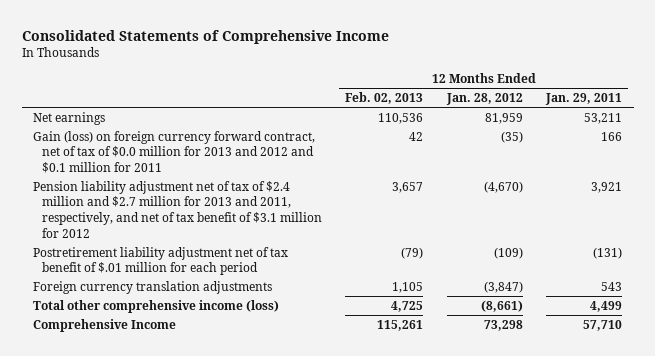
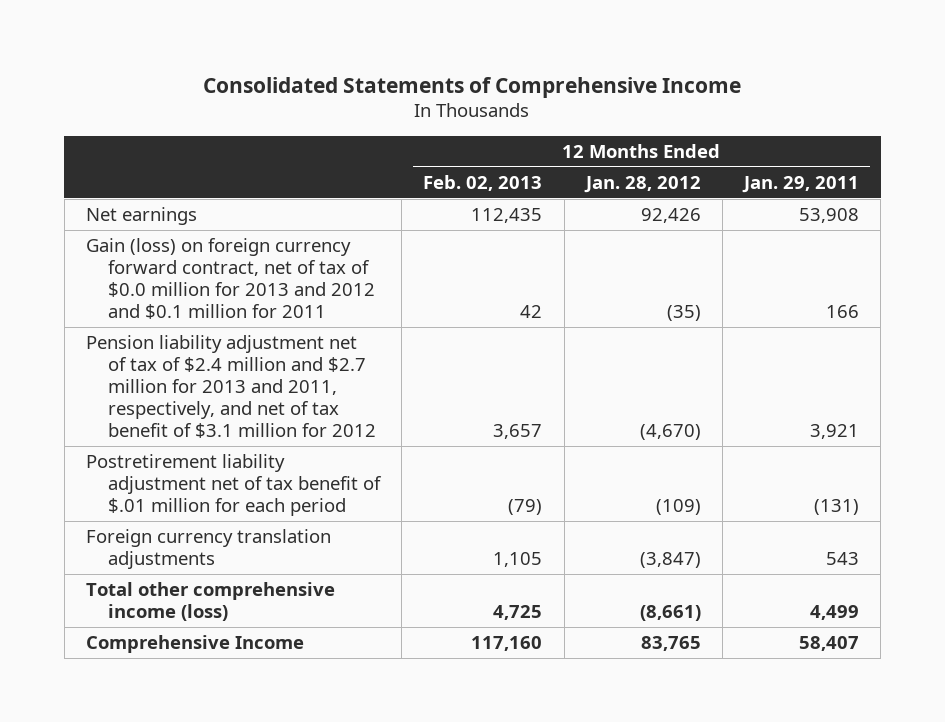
[378,112,424,124] 110,536 -> [471,208,543,224] 112,435
[484,112,523,124] 81,959 -> [640,208,701,224] 92,426
[583,112,622,124] 53,211 -> [799,208,860,224] 53,908
[377,319,424,331] 115,261 -> [471,636,543,652] 117,160
[483,319,523,331] 73,298 -> [640,636,701,652] 83,765
[582,319,622,331] 57,710 -> [799,636,860,652] 58,407

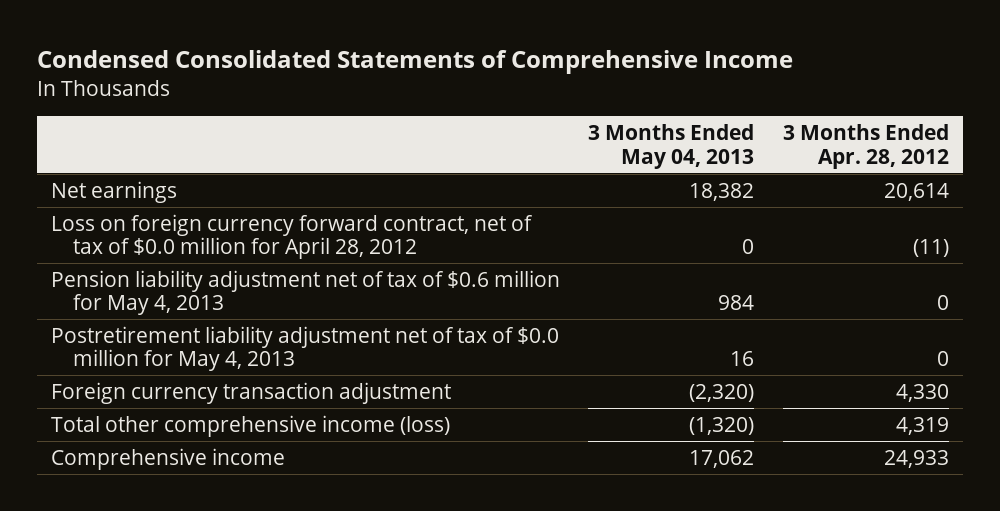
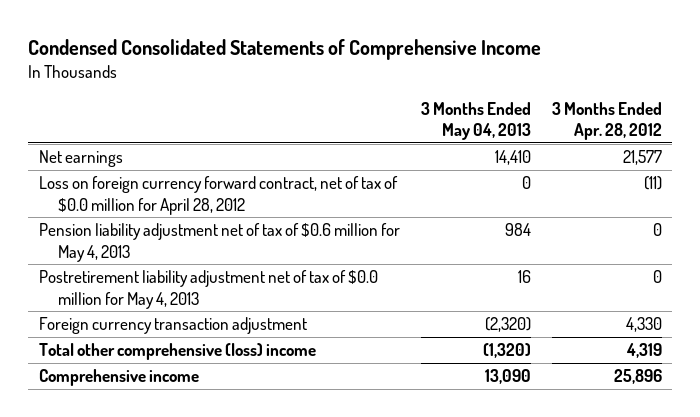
[689,182,755,201] 18,382 -> [494,150,531,166] 14,410
[883,182,949,201] 20,614 -> [622,150,662,166] 21,577
[50,414,450,437] Total other comprehensive income (loss) -> [38,343,316,361] Total other comprehensive (loss) income
[689,449,755,468] 17,062 -> [484,369,531,385] 13,090
[883,449,949,468] 24,933 -> [613,369,662,385] 25,896

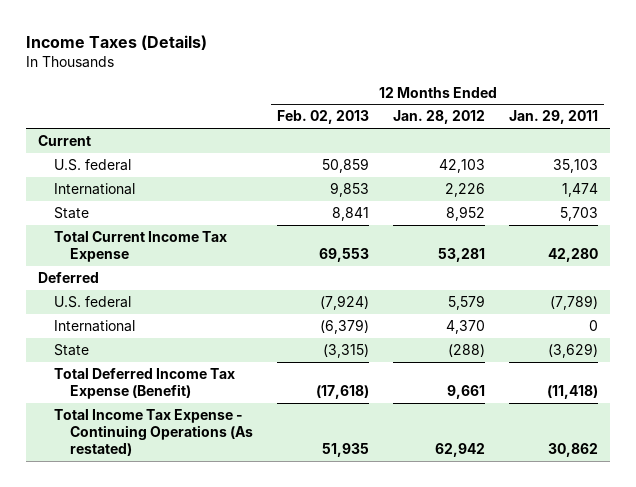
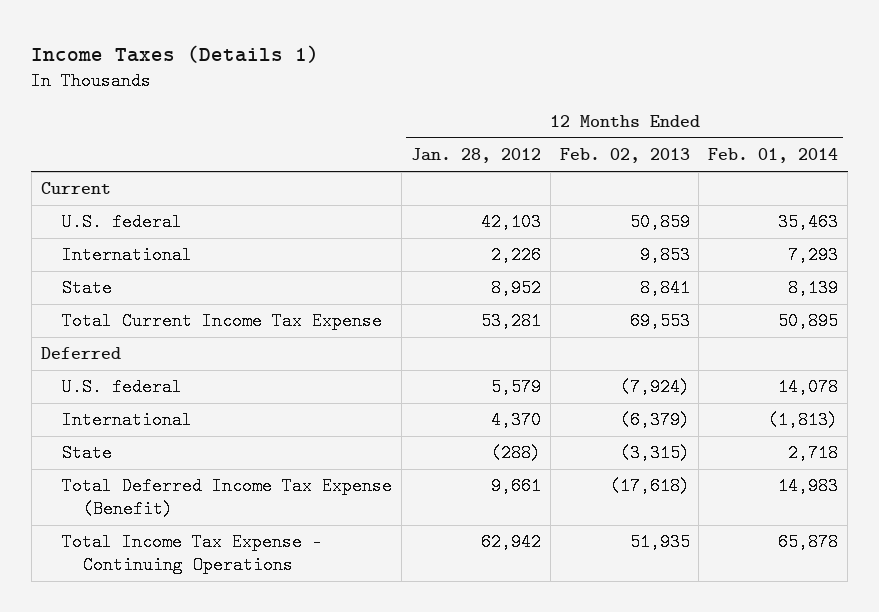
[25,34,207,50] Income Taxes (Details) -> [31,44,320,63] Income Taxes (Details 1)
[509,110,599,125] Jan. 29, 2011 -> none
none -> [708,148,839,164] Feb. 01, 2014
[53,408,254,456] Total Income Tax Expense - Continuing Operations (As restated) -> [61,533,322,575] Total Income Tax Expense - Continuing Operations

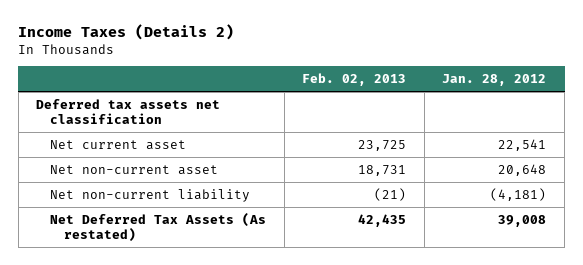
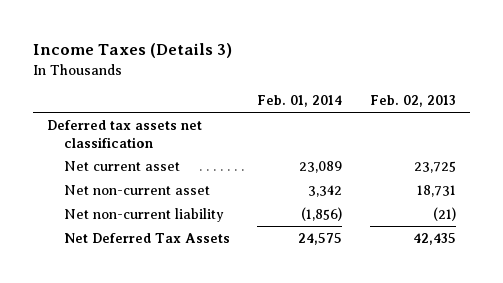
[18,24,235,41] Income Taxes (Details 2) -> [33,43,233,59] Income Taxes (Details 3)
[442,74,547,87] Jan. 28, 2012 -> none
none -> [257,95,343,108] Feb. 01, 2014
[50,212,267,242] Net Deferred Tax Assets (As restated) -> [63,232,230,243] Net Deferred Tax Assets

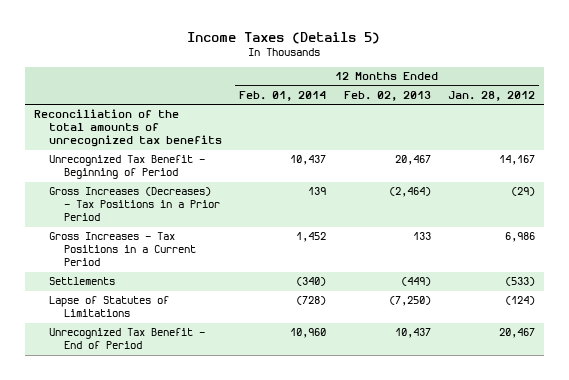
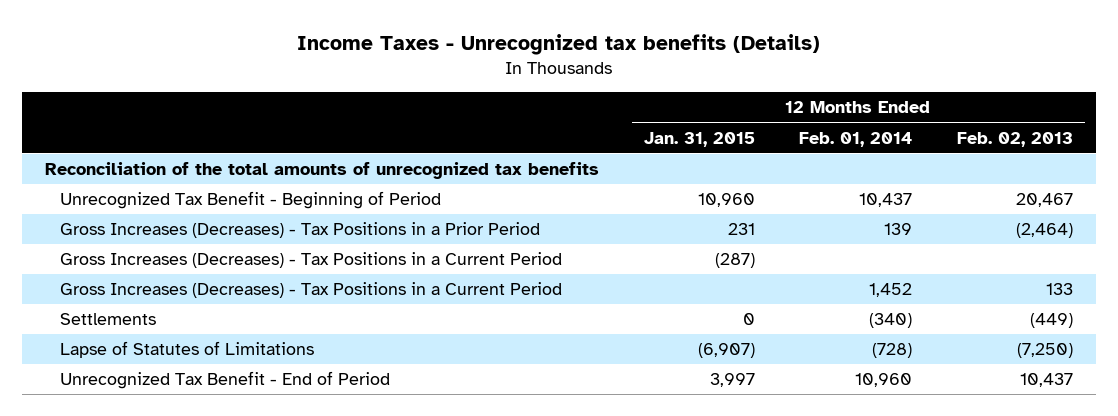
[187,31,381,44] Income Taxes (Details 5) -> [297,33,821,55] Income Taxes - Unrecognized tax benefits (Details)
[447,91,535,102] Jan. 28, 2012 -> none
none -> [643,131,755,147] Jan. 31, 2015
none -> [60,252,563,269] Gross Increases (Decreases) - Tax Positions in a Current Period
[49,232,197,267] Gross Increases - Tax Positions in a Current Period -> [60,282,563,299] Gross Increases (Decreases) - Tax Positions in a Current Period

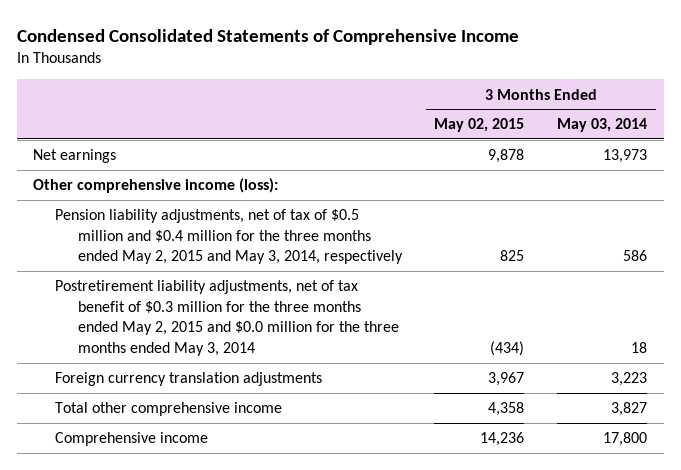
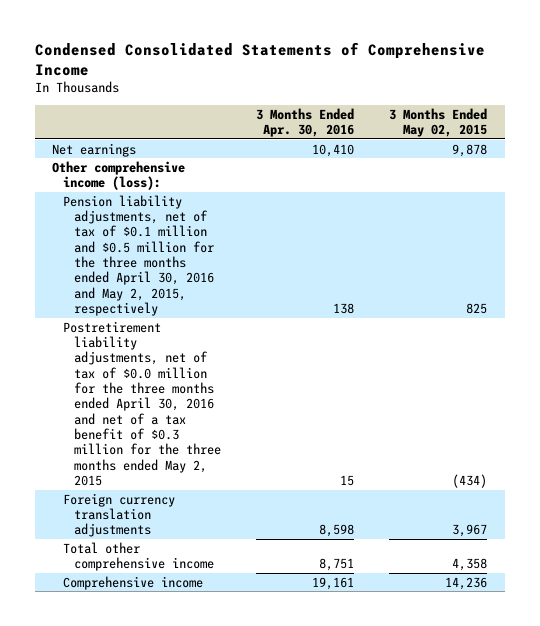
[557,118,648,133] May 03, 2014 -> none
none -> [256,107,355,138] 3 Months Ended Apr. 30, 2016
[55,209,403,265] Pension liability adjustments, net of tax of $0.5 million and $0.4 million for the three months ended May 2, 2015 and May 3, 2014, respectively -> [63,194,214,317] Pension liability adjustments, net of tax of $0.1 million and $0.5 million for the three months ended April 30, 2016 and May 2, 2015, respectively
[55,280,399,356] Postretirement liability adjustments, net of tax benefit of $0.3 million for the three months ended May 2, 2015 and $0.0 million for the three months ended May 3, 2014 -> [63,320,221,487] Postretirement liability adjustments, net of tax of $0.0 million for the three months ended April 30, 2016 and net of a tax benefit of $0.3 million for the three months ended May 2, 2015

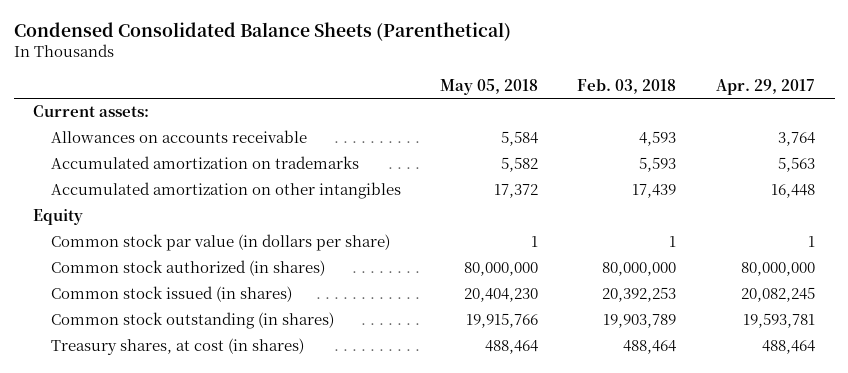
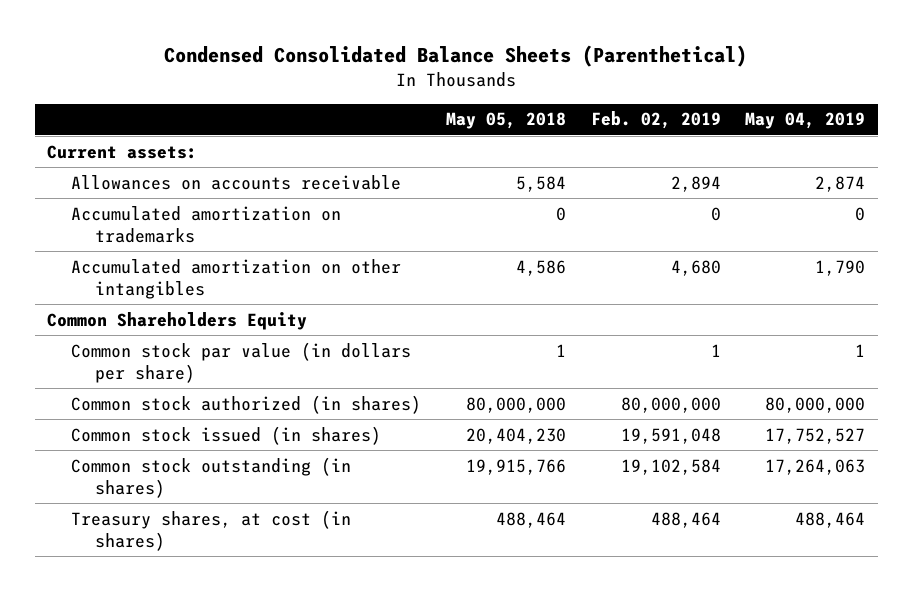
[577,78,677,94] Feb. 03, 2018 -> none
[715,78,815,95] Apr. 29, 2017 -> none
none -> [590,111,721,130] Feb. 02, 2019
none -> [745,112,866,130] May 04, 2019
[33,209,84,226] Equity -> none
[501,157,539,173] 5,582 -> [556,206,567,221] 0
[494,184,539,199] 17,372 -> [516,259,567,276] 4,586
none -> [47,311,308,330] Common Shareholders Equity

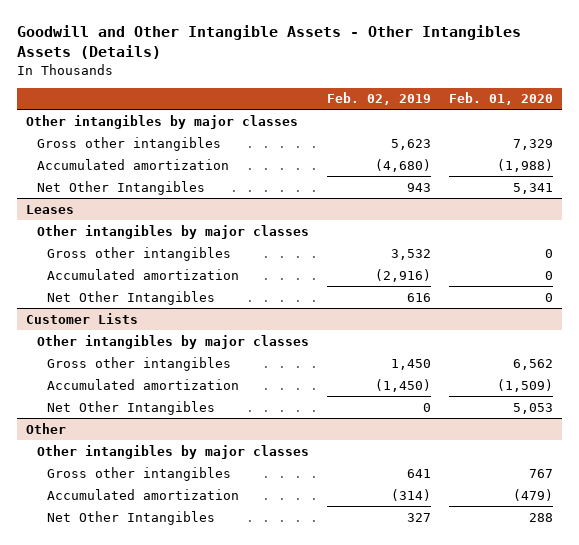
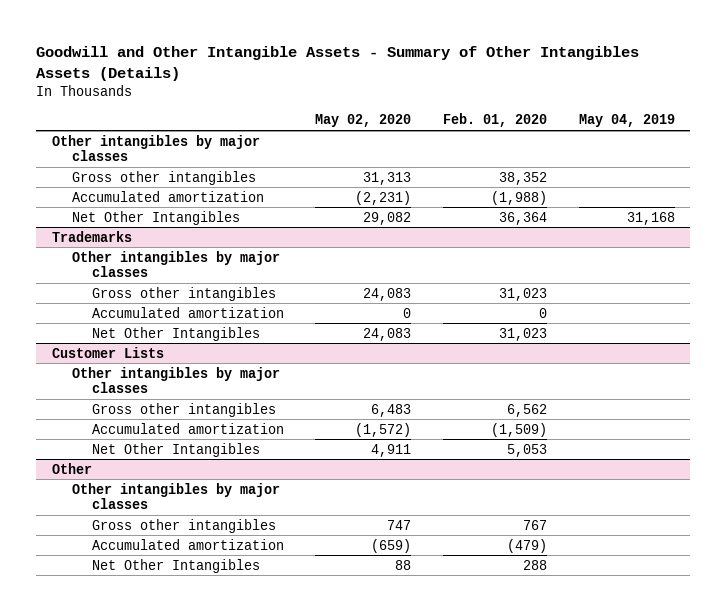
[16,24,521,60] Goodwill and Other Intangible Assets - Other Intangibles Assets (Details) -> [36,46,640,82] Goodwill and Other Intangible Assets - Summary of Other Intangibles Assets (Details)
[326,92,431,106] Feb. 02, 2019 -> none
none -> [315,114,412,128] May 02, 2020
none -> [578,114,675,128] May 04, 2019
[513,138,554,150] 7,329 -> [498,171,547,185] 38,352
[25,204,74,214] Leases -> none
[513,182,554,194] 5,341 -> [498,211,547,225] 36,364
none -> [52,230,133,242] Trademarks
[545,248,554,258] 0 -> [498,287,547,301] 31,023
[545,292,554,302] 0 -> [498,327,547,341] 31,023

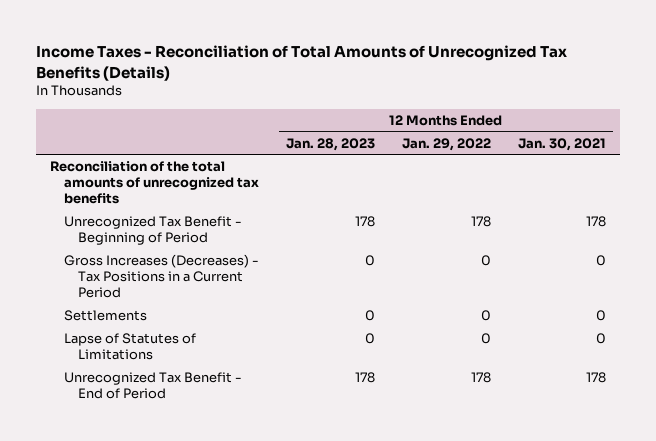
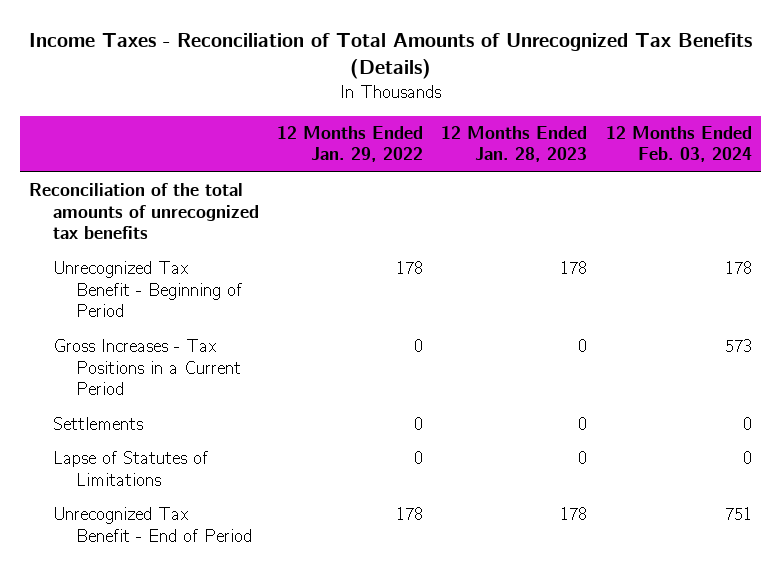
[518,137,607,151] Jan. 30, 2021 -> none
none -> [605,125,752,163] 12 Months Ended Feb. 03, 2024
[64,254,260,299] Gross Increases (Decreases) - Tax Positions in a Current Period -> [52,339,241,396] Gross Increases - Tax Positions in a Current Period

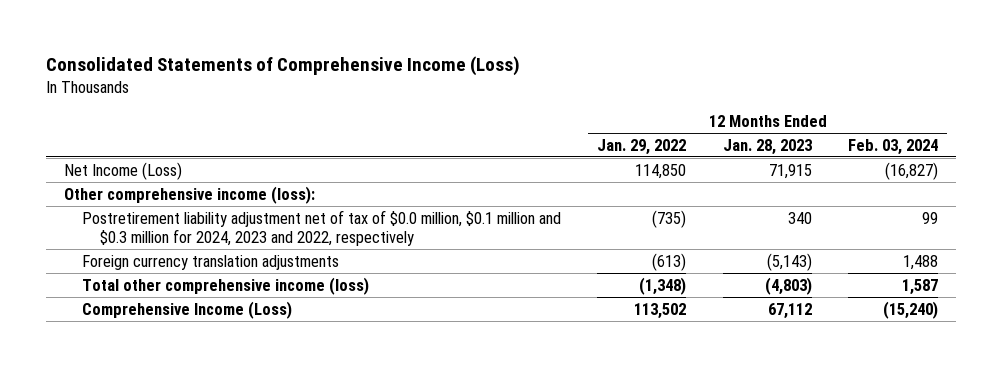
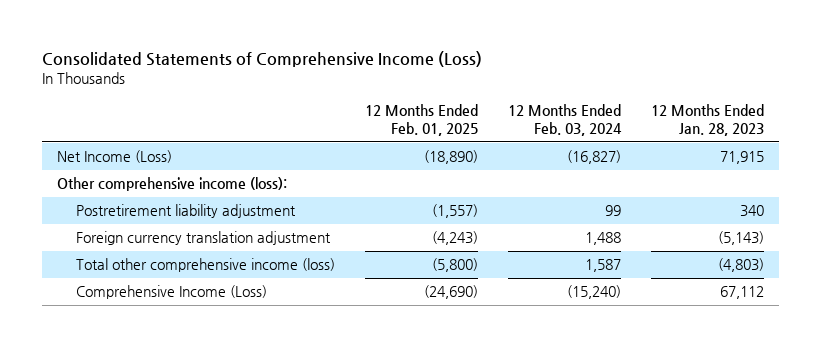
[597,138,687,155] Jan. 29, 2022 -> none
none -> [364,104,478,137] 12 Months Ended Feb. 01, 2025
[81,209,561,246] Postretirement liability adjustment net of tax of $0.0 million, $0.1 million and $0.3 million for 2024, 2023 and 2022, respectively -> [75,204,296,219] Postretirement liability adjustment
[81,254,339,270] Foreign currency translation adjustments -> [75,231,331,246] Foreign currency translation adjustment

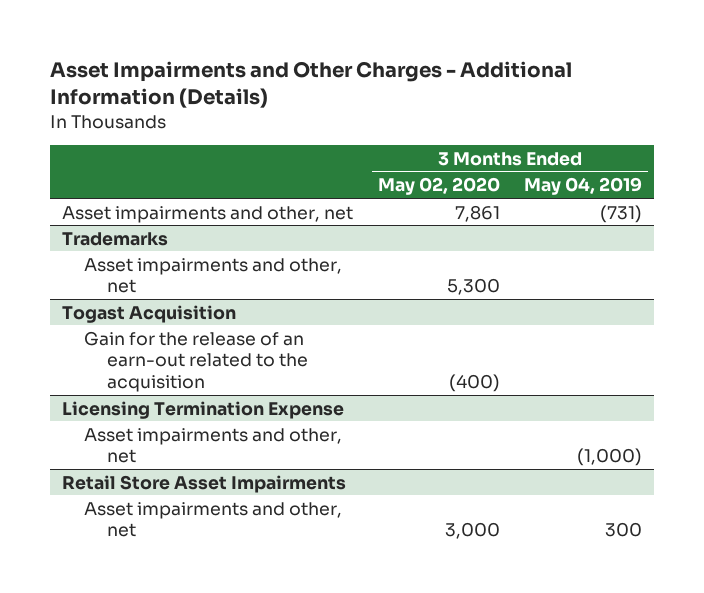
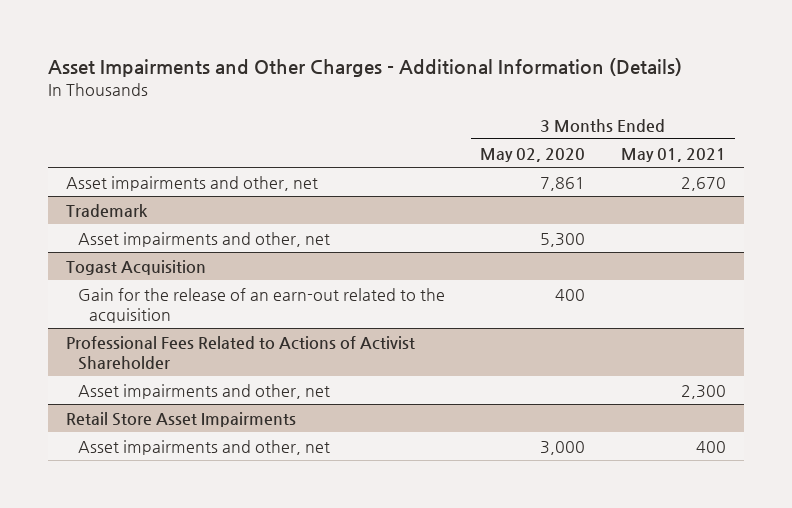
[524,177,643,196] May 04, 2019 -> none
none -> [621,147,727,162] May 01, 2021
[62,231,169,246] Trademarks -> [65,203,148,217] Trademark
[62,400,345,419] Licensing Termination Expense -> none
[448,374,500,393] (400) -> [555,288,586,301] 400
none -> [65,335,415,371] Professional Fees Related to Actions of Activist Shareholder

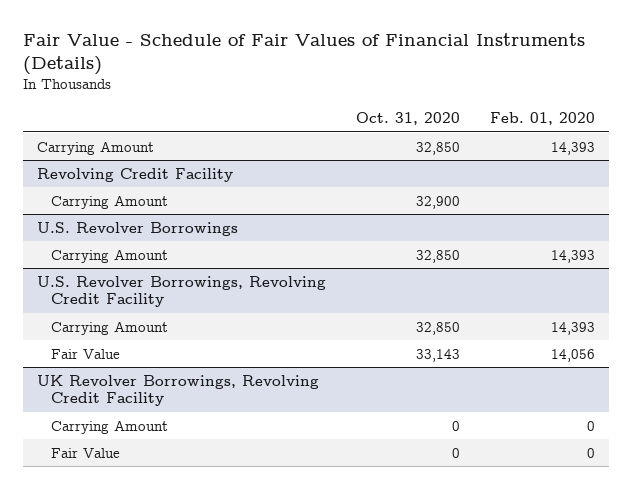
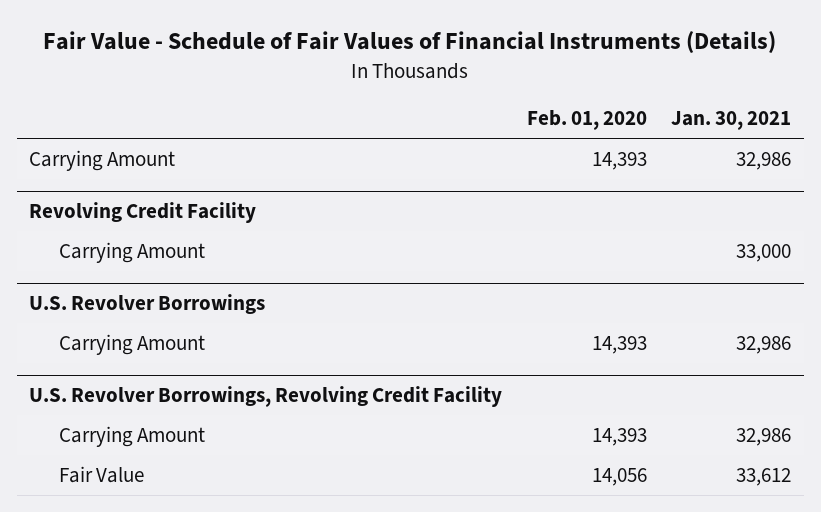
[355,112,460,126] Oct. 31, 2020 -> none
none -> [671,111,792,131] Jan. 30, 2021
[37,374,320,407] UK Revolver Borrowings, Revolving Credit Facility -> none
[51,419,169,434] Carrying Amount -> none
[51,447,121,458] Fair Value -> none

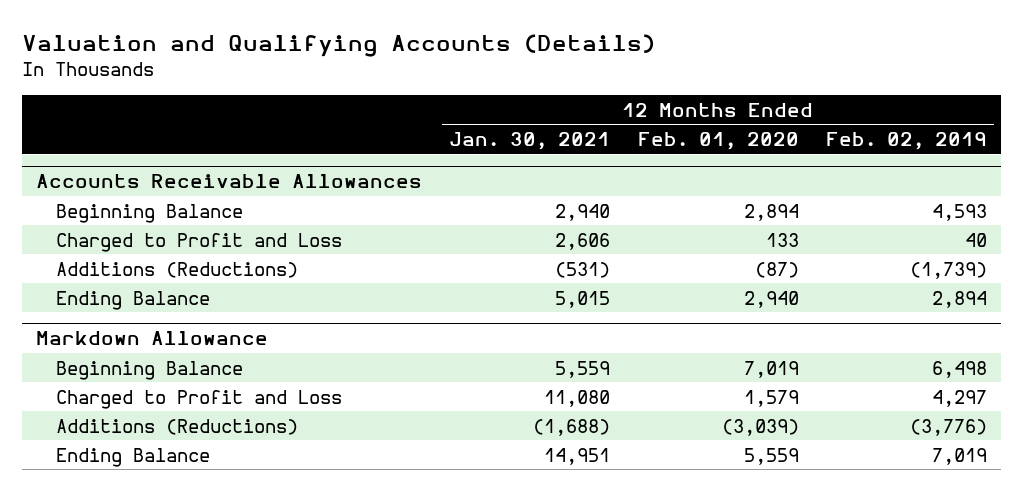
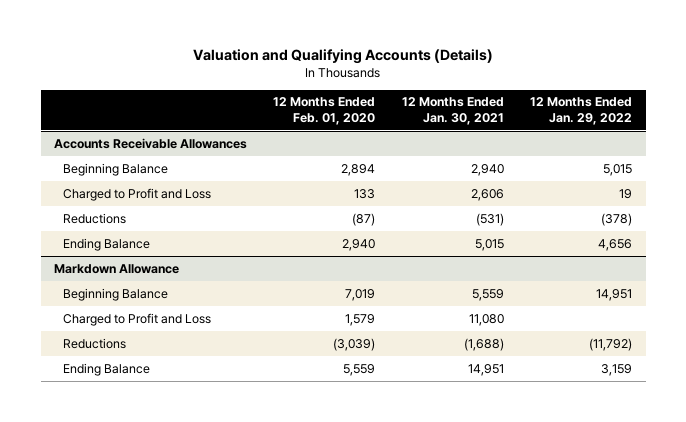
[826,132,988,151] Feb. 02, 2019 -> none
none -> [530,97,633,125] 12 Months Ended Jan. 29, 2022
[55,261,298,278] Additions (Reductions) -> [63,212,127,224] Reductions
[55,418,298,435] Additions (Reductions) -> [63,337,127,349] Reductions

